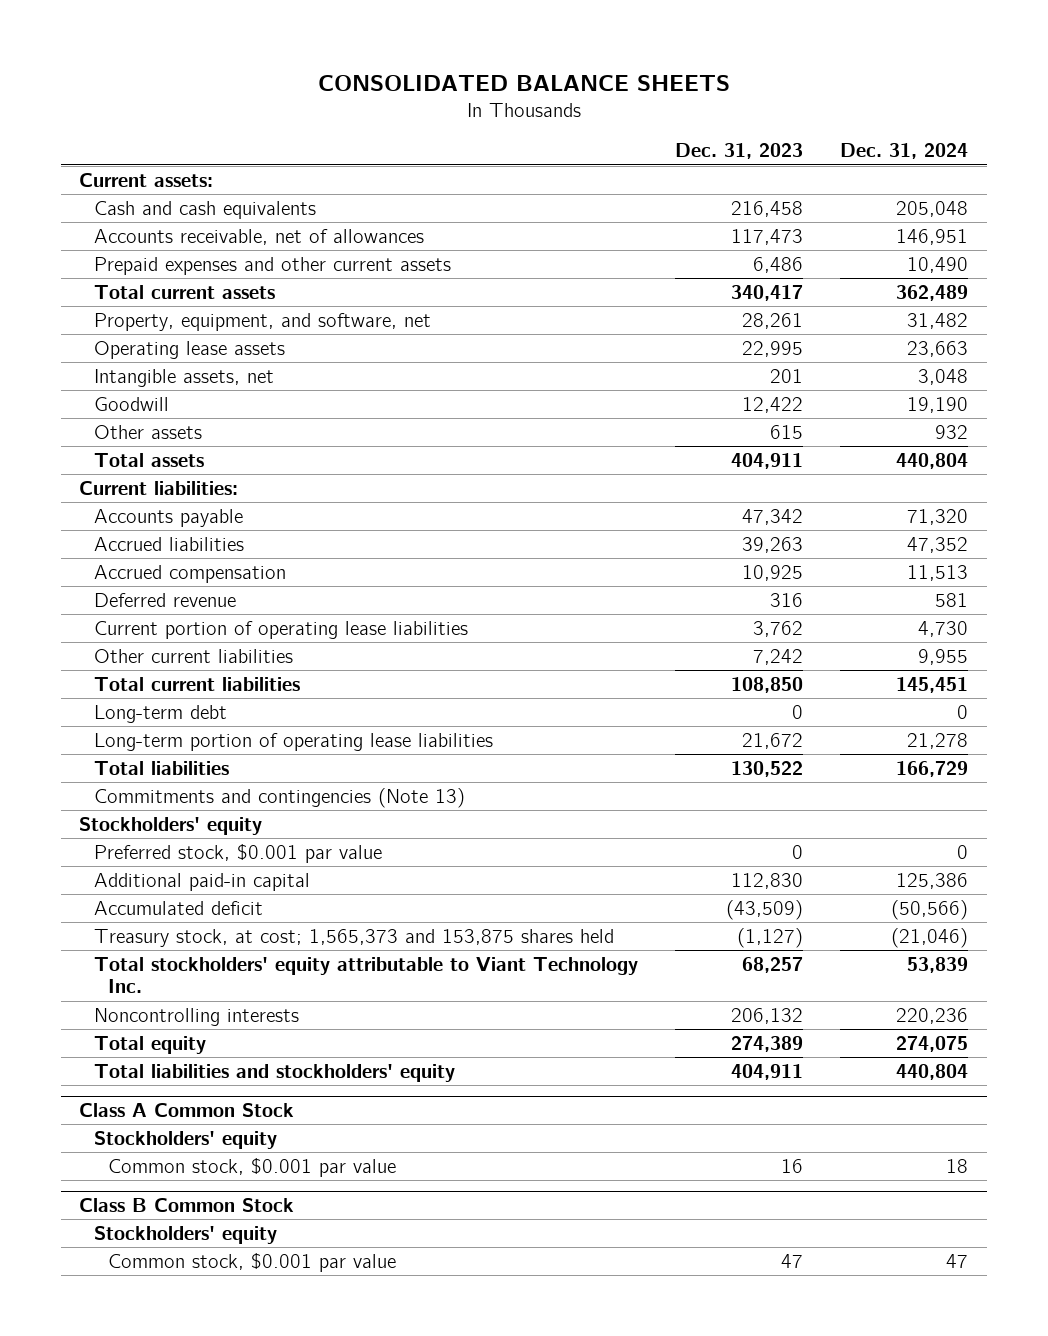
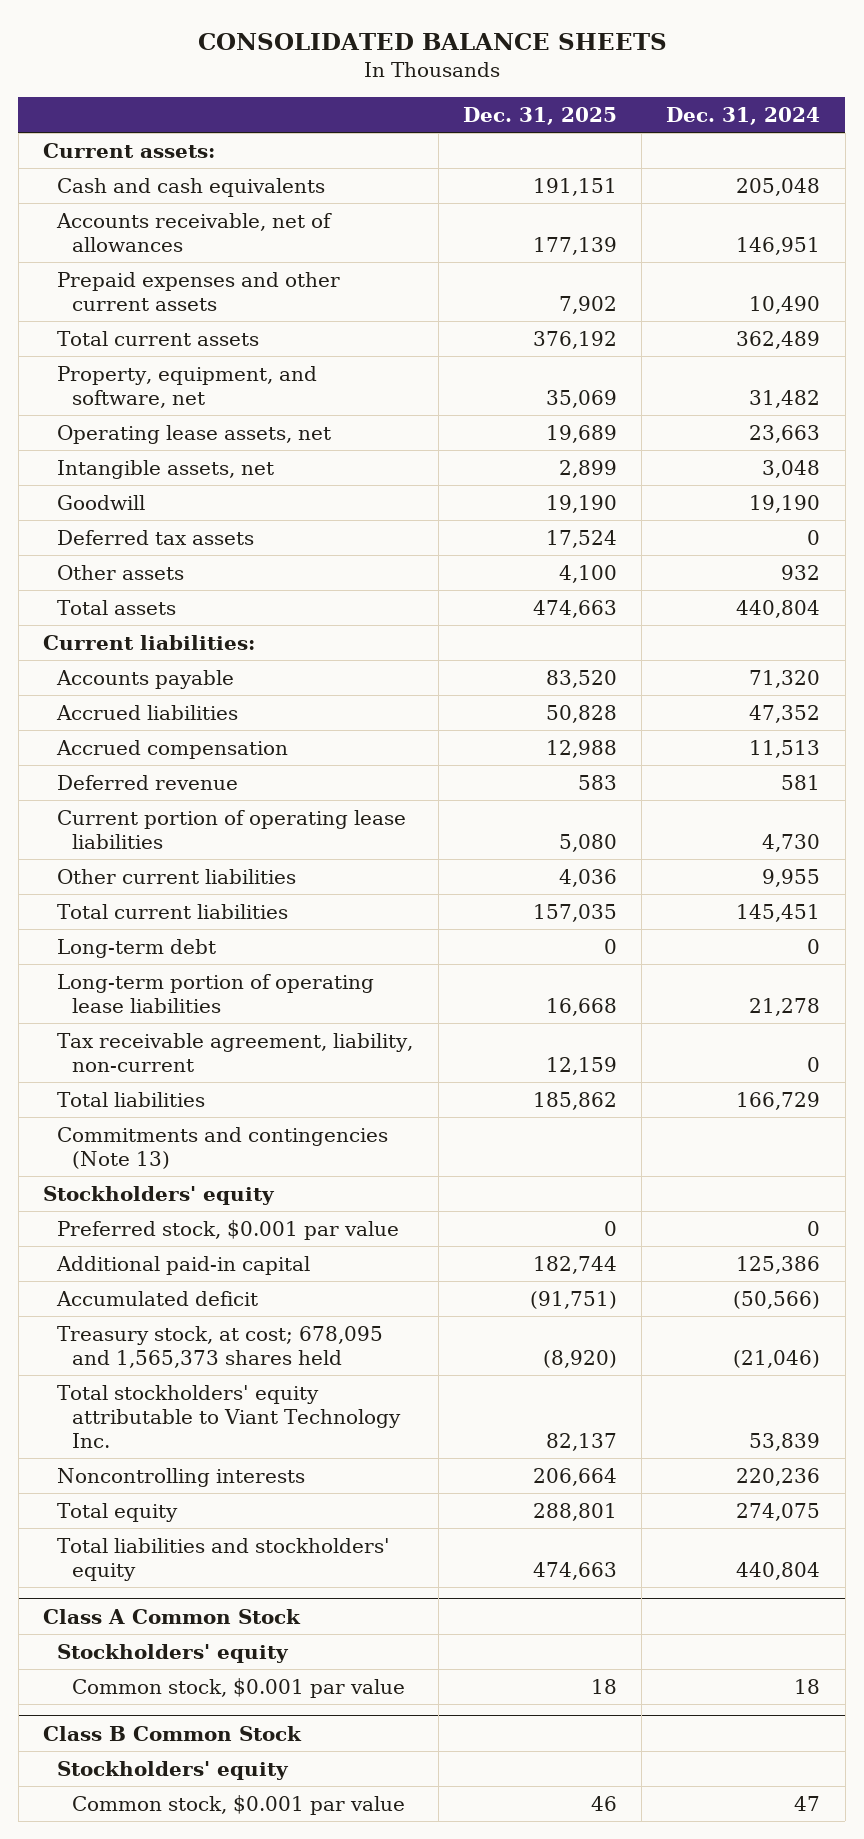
[675,143,804,160] Dec. 31, 2023 -> none
none -> [462,107,617,126] Dec. 31, 2025
[93,340,285,359] Operating lease assets -> [57,425,332,445] Operating lease assets, net
none -> [57,530,255,546] Deferred tax assets
none -> [57,1033,414,1072] Tax receivable agreement, liability, non-current
[93,928,614,947] Treasury stock, at cost; 1,565,373 and 153,875 shares held -> [57,1326,384,1368] Treasury stock, at cost; 678,095 and 1,565,373 shares held

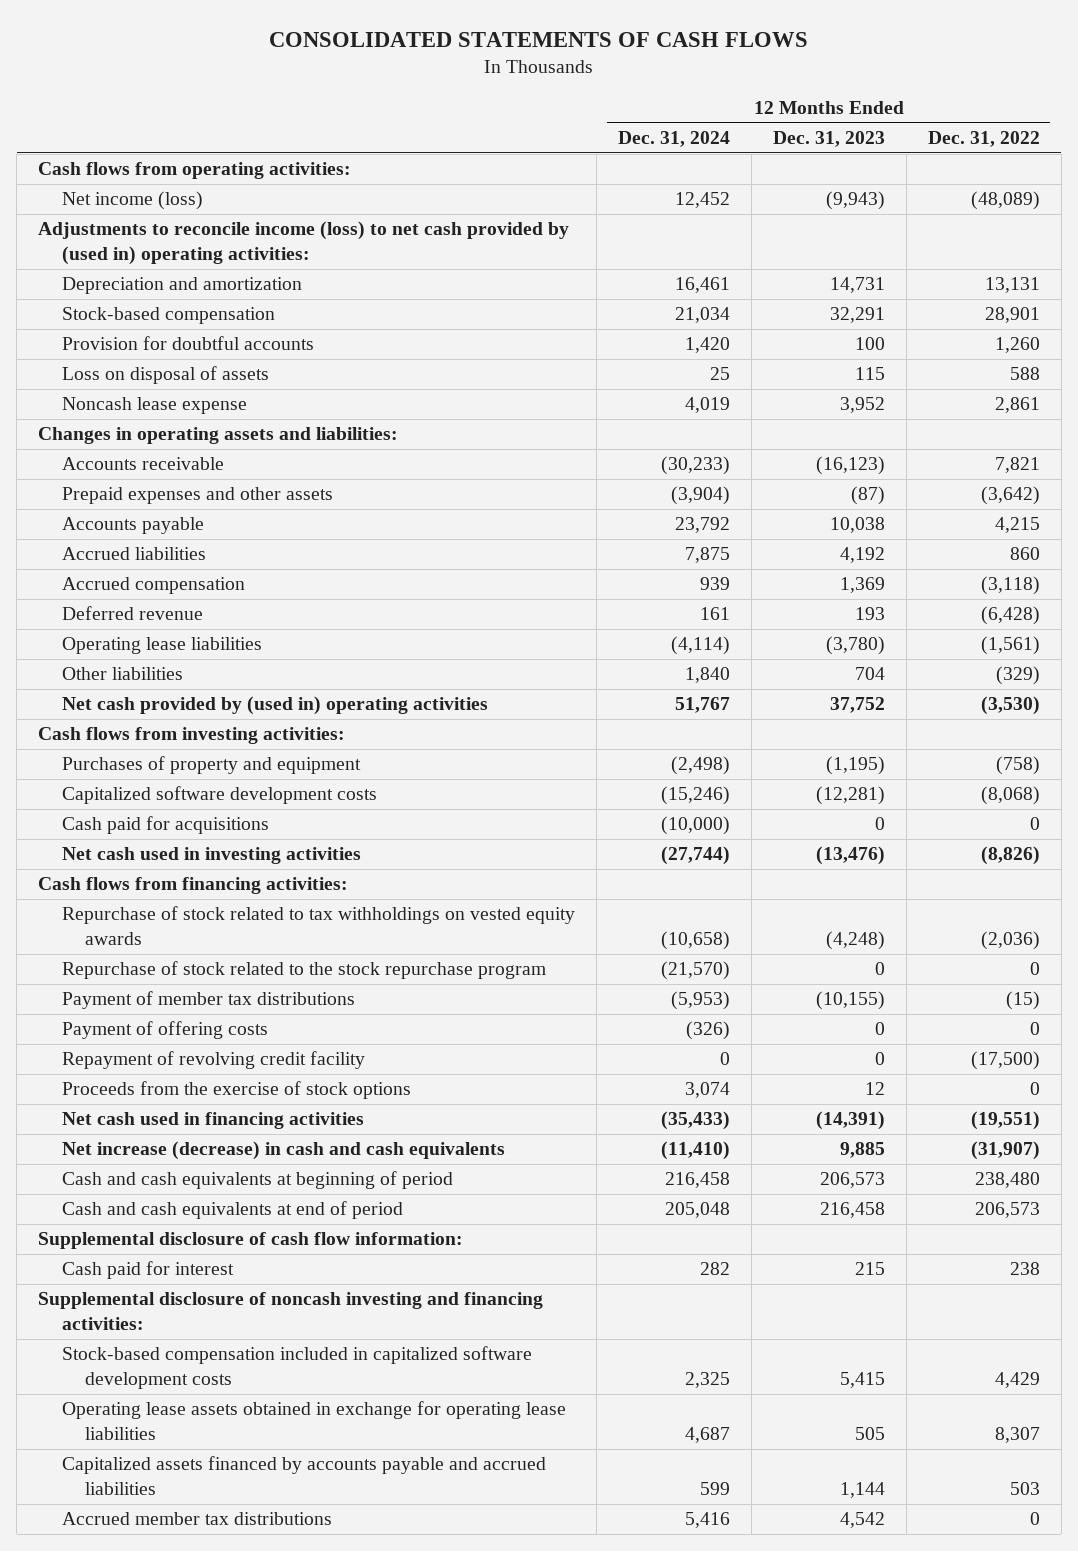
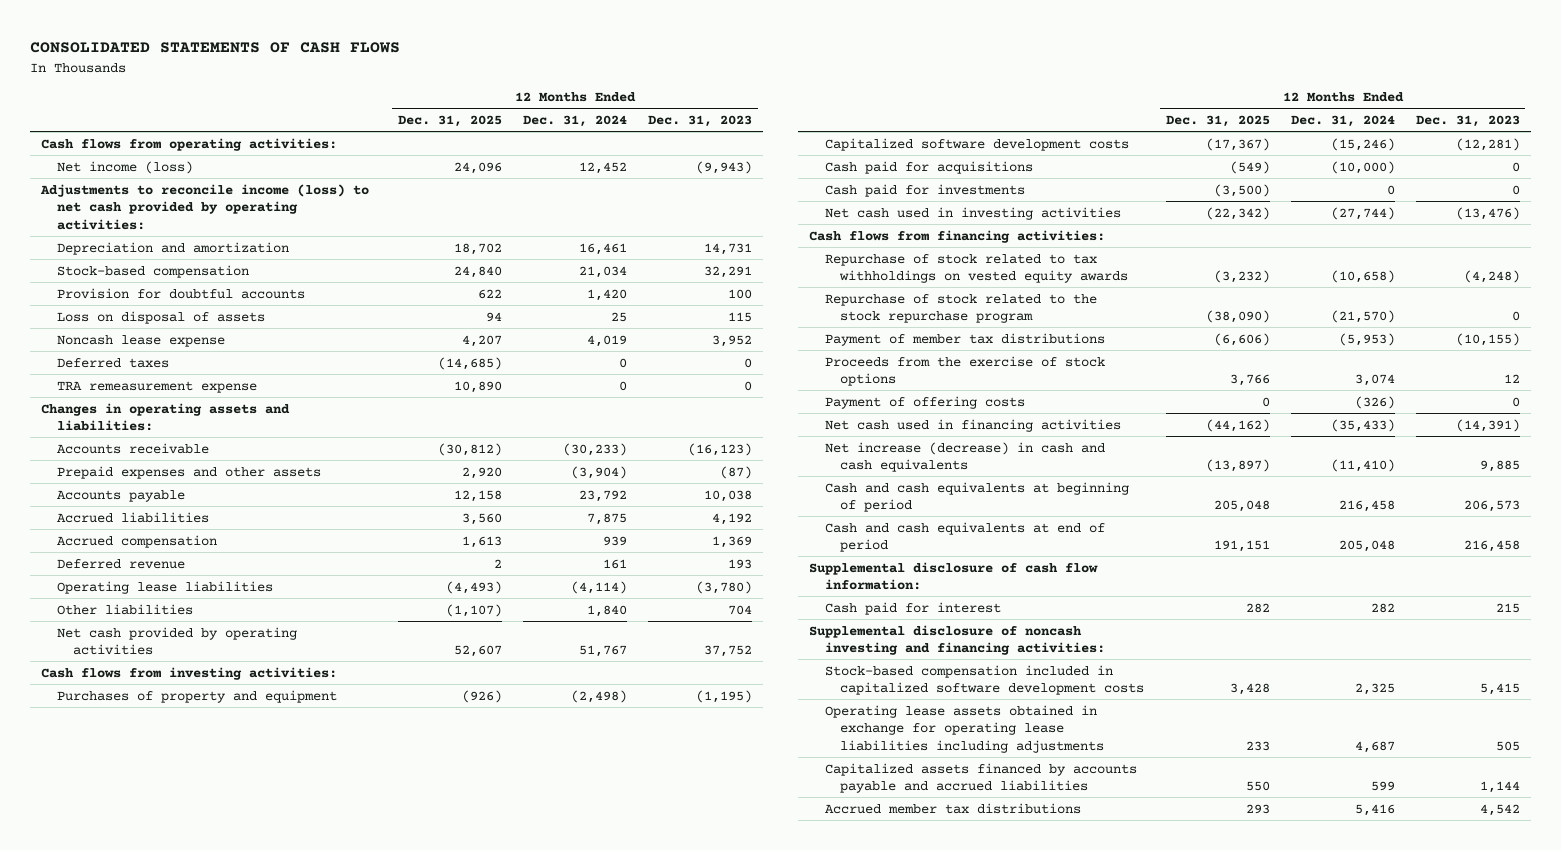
[927,131,1040,148] Dec. 31, 2022 -> none
none -> [397,115,502,128] Dec. 31, 2025
[38,221,570,266] Adjustments to reconcile income (loss) to net cash provided by (used in) operating activities: -> [40,183,370,230] Adjustments to reconcile income (loss) to net cash provided by operating activities:
none -> [56,357,169,368] Deferred taxes
none -> [56,380,257,393] TRA remeasurement expense
[61,696,488,716] Net cash provided by (used in) operating activities -> [56,626,297,656] Net cash provided by operating activities
none -> [824,183,1025,197] Cash paid for investments
[61,1051,365,1070] Repayment of revolving credit facility -> none
[61,1021,268,1040] Payment of offering costs -> [824,395,1025,409] Payment of offering costs
[61,1401,566,1441] Operating lease assets obtained in exchange for operating lease liabilities -> [824,704,1105,753] Operating lease assets obtained in exchange for operating lease liabilities including adjustments

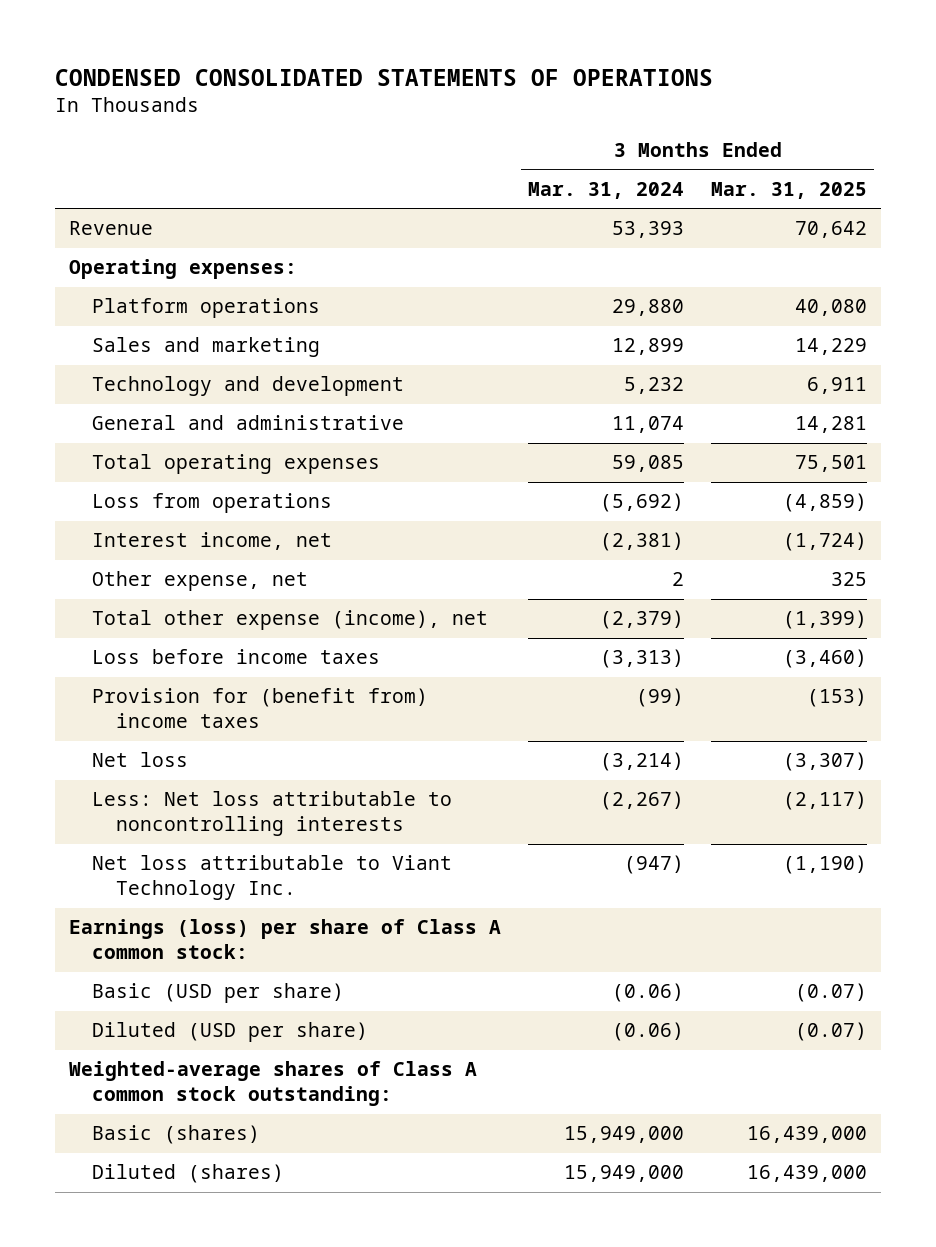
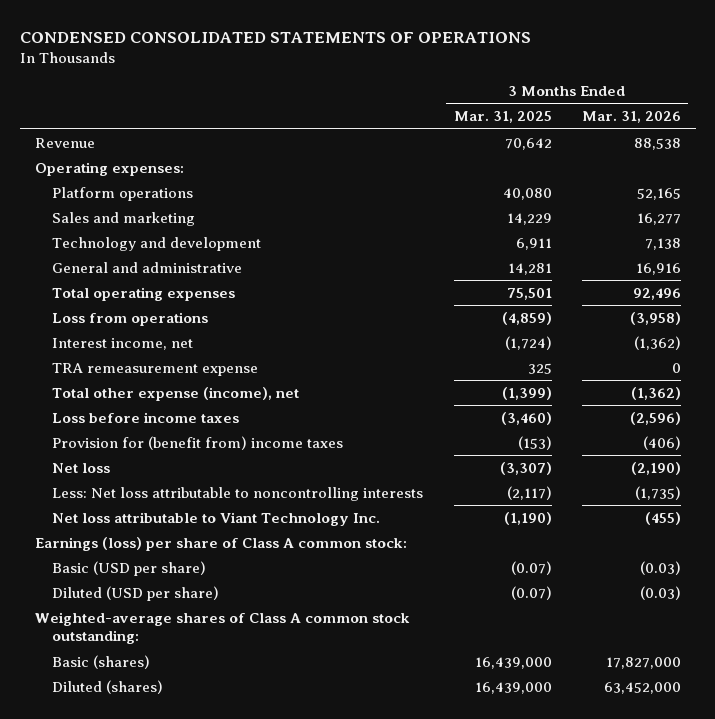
[528,182,685,200] Mar. 31, 2024 -> none
none -> [581,111,681,124] Mar. 31, 2026
[92,571,309,592] Other expense, net -> [52,362,259,376] TRA remeasurement expense

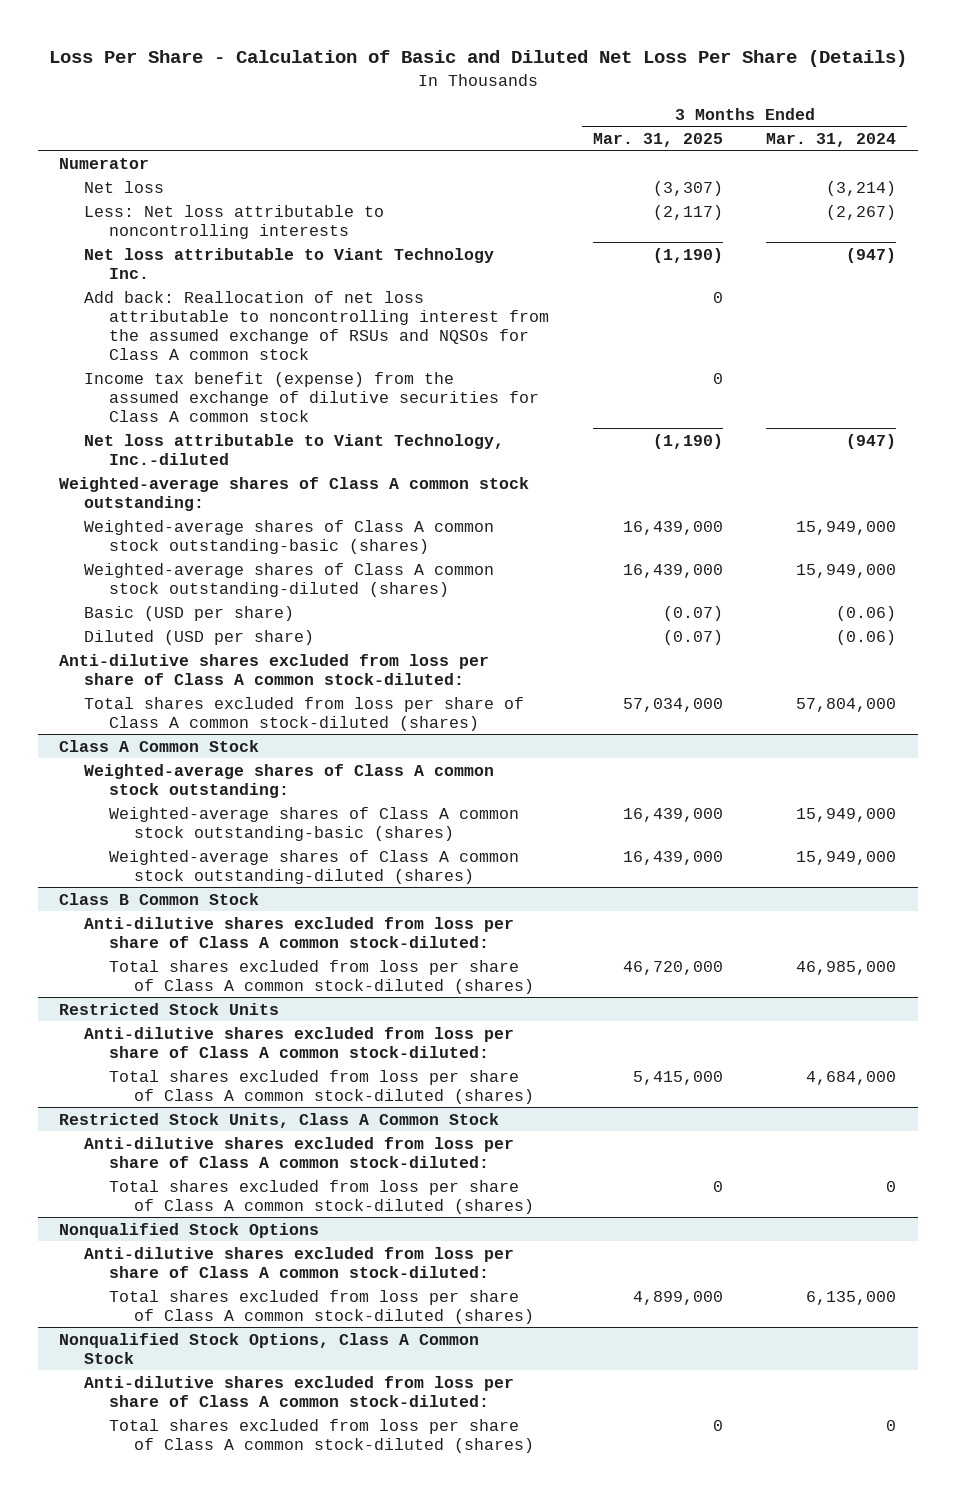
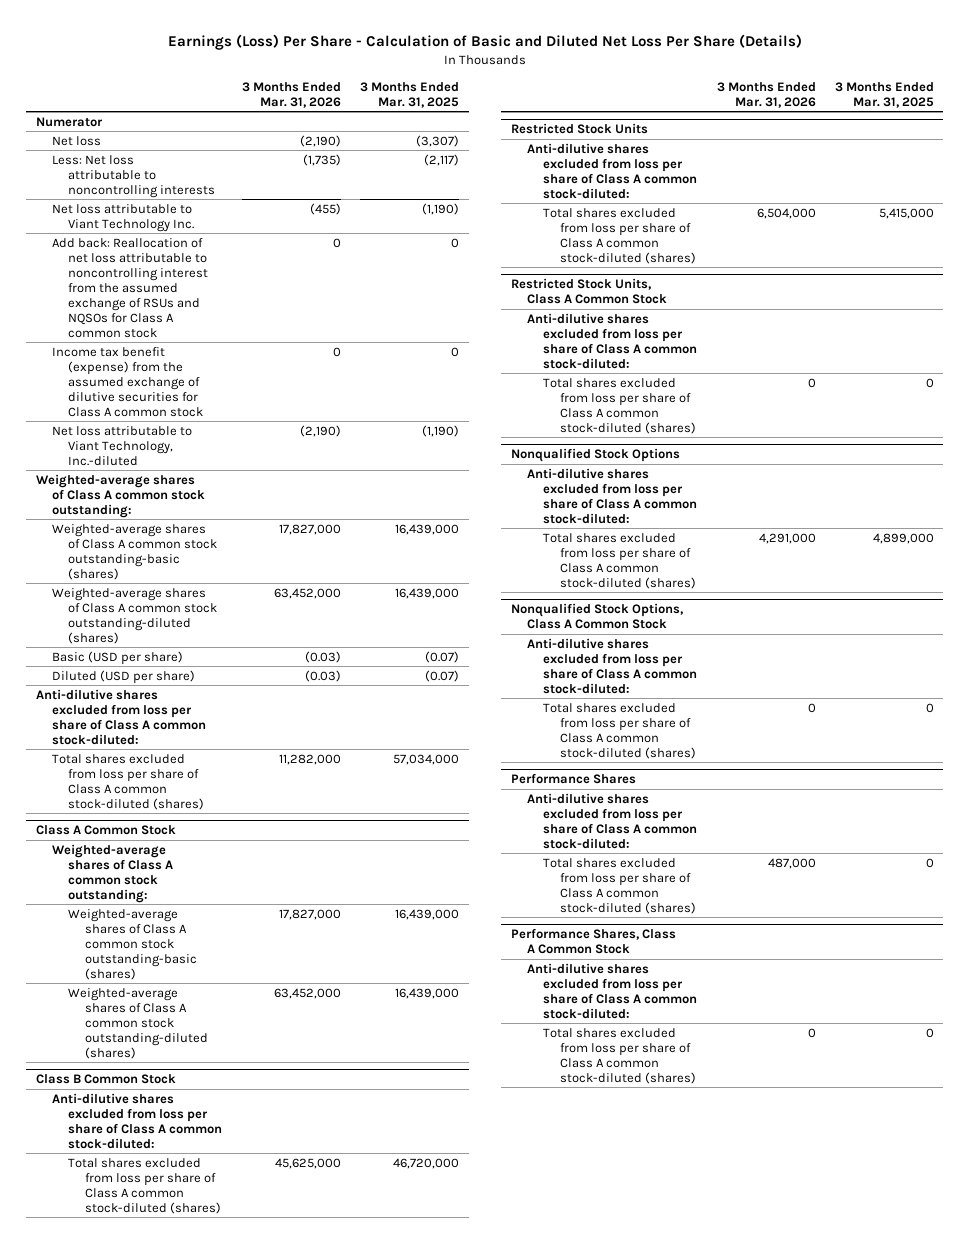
[48,50,907,68] Loss Per Share - Calculation of Basic and Diluted Net Loss Per Share (Details) -> [167,34,802,51] Earnings (Loss) Per Share - Calculation of Basic and Diluted Net Loss Per Share (Details)
[766,132,897,147] Mar. 31, 2024 -> none
none -> [241,81,341,108] 3 Months Ended Mar. 31, 2026
none -> [510,773,636,785] Performance Shares
none -> [527,792,698,849] Anti-dilutive shares excluded from loss per share of Class A common stock-diluted:
none -> [543,857,696,914] Total shares excluded from loss per share of Class A common stock-diluted (shares)
none -> [510,928,676,955] Performance Shares, Class A Common Stock
none -> [527,962,698,1019] Anti-dilutive shares excluded from loss per share of Class A common stock-diluted:
none -> [543,1027,696,1084] Total shares excluded from loss per share of Class A common stock-diluted (shares)

